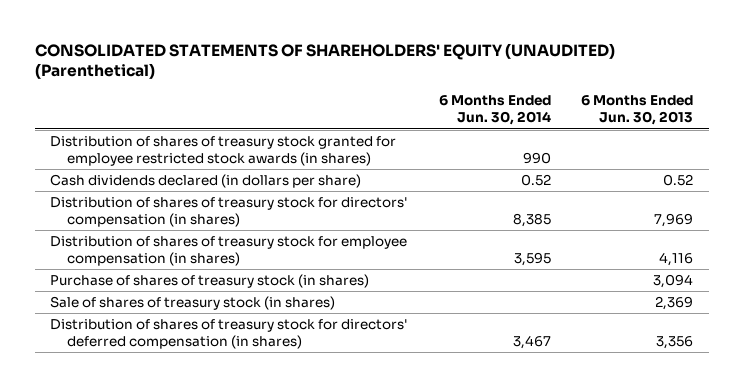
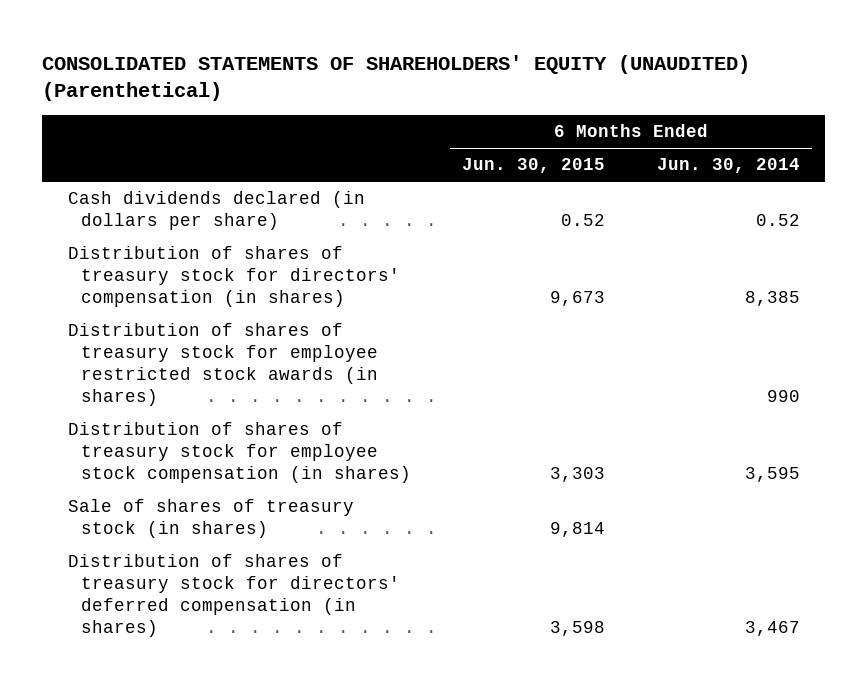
[581,95,694,126] 6 Months Ended Jun. 30, 2013 -> none
none -> [462,158,606,174] Jun. 30, 2015
[50,135,397,166] Distribution of shares of treasury stock granted for employee restricted stock awards (in shares) -> none
[50,273,370,288] Purchase of shares of treasury stock (in shares) -> none
none -> [68,323,379,407] Distribution of shares of treasury stock for employee restricted stock awards (in shares)
[50,235,408,266] Distribution of shares of treasury stock for employee compensation (in shares) -> [68,422,412,484] Distribution of shares of treasury stock for employee stock compensation (in shares)

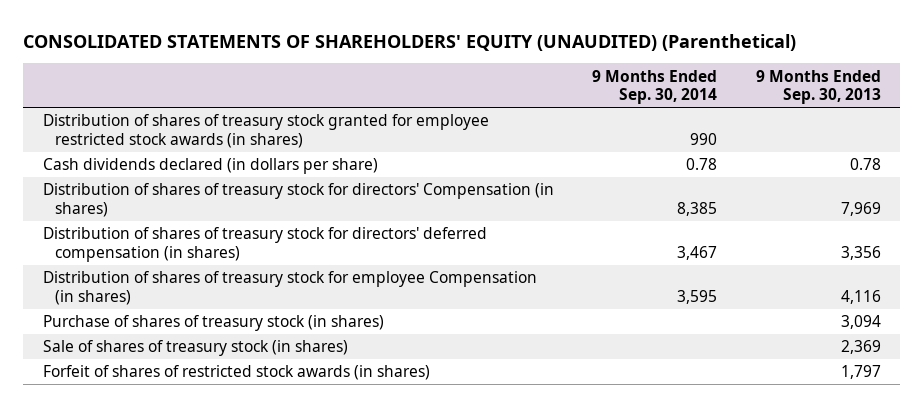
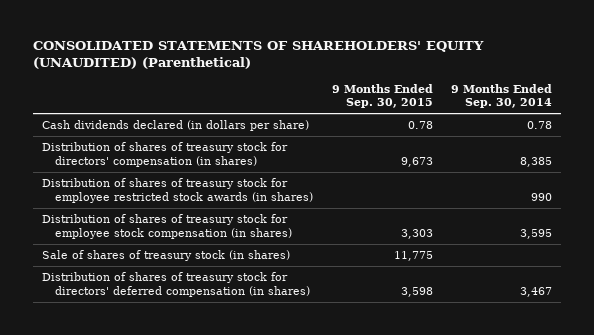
[756,69,882,105] 9 Months Ended Sep. 30, 2013 -> none
none -> [331,83,433,109] 9 Months Ended Sep. 30, 2015
[42,114,489,148] Distribution of shares of treasury stock granted for employee restricted stock awards (in shares) -> none
[42,315,384,332] Purchase of shares of treasury stock (in shares) -> none
[42,183,554,217] Distribution of shares of treasury stock for directors' Compensation (in shares) -> [41,142,288,167] Distribution of shares of treasury stock for directors' compensation (in shares)
none -> [41,178,314,203] Distribution of shares of treasury stock for employee restricted stock awards (in shares)
[42,271,537,305] Distribution of shares of treasury stock for employee Compensation (in shares) -> [41,214,293,239] Distribution of shares of treasury stock for employee stock compensation (in shares)
[42,365,430,381] Forfeit of shares of restricted stock awards (in shares) -> none
[42,227,487,262] Distribution of shares of treasury stock for directors' deferred compensation (in shares) -> [41,272,311,297] Distribution of shares of treasury stock for directors' deferred compensation (in shares)

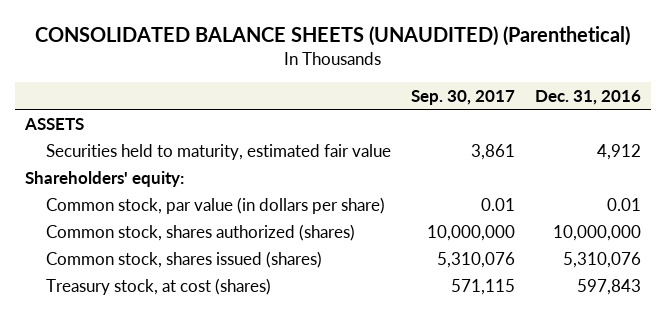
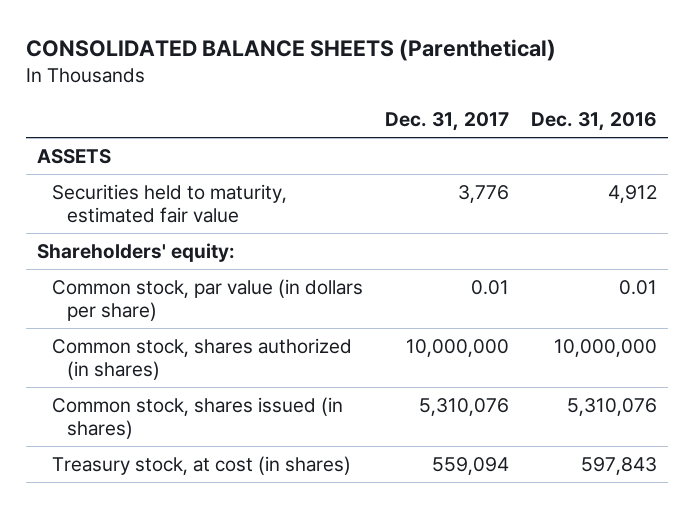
[35,25,631,46] CONSOLIDATED BALANCE SHEETS (UNAUDITED) (Parenthetical) -> [26,39,557,62] CONSOLIDATED BALANCE SHEETS (Parenthetical)
[411,89,516,105] Sep. 30, 2017 -> none
none -> [384,112,509,132] Dec. 31, 2017
[46,223,356,241] Common stock, shares authorized (shares) -> [51,337,352,381] Common stock, shares authorized (in shares)
[46,250,323,268] Common stock, shares issued (shares) -> [51,396,343,440] Common stock, shares issued (in shares)
[46,277,272,295] Treasury stock, at cost (shares) -> [51,455,351,475] Treasury stock, at cost (in shares)

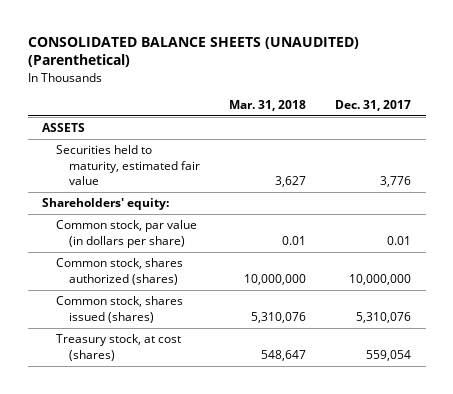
[26,39,557,62] CONSOLIDATED BALANCE SHEETS (Parenthetical) -> [27,36,359,68] CONSOLIDATED BALANCE SHEETS (UNAUDITED) (Parenthetical)
[530,112,657,132] Dec. 31, 2016 -> none
none -> [228,100,306,112] Mar. 31, 2018
[51,337,352,381] Common stock, shares authorized (in shares) -> [55,258,183,285] Common stock, shares authorized (shares)
[51,396,343,440] Common stock, shares issued (in shares) -> [55,296,183,323] Common stock, shares issued (shares)
[51,455,351,475] Treasury stock, at cost (in shares) -> [55,334,181,361] Treasury stock, at cost (shares)
[431,456,509,475] 559,094 -> [366,349,412,361] 559,054

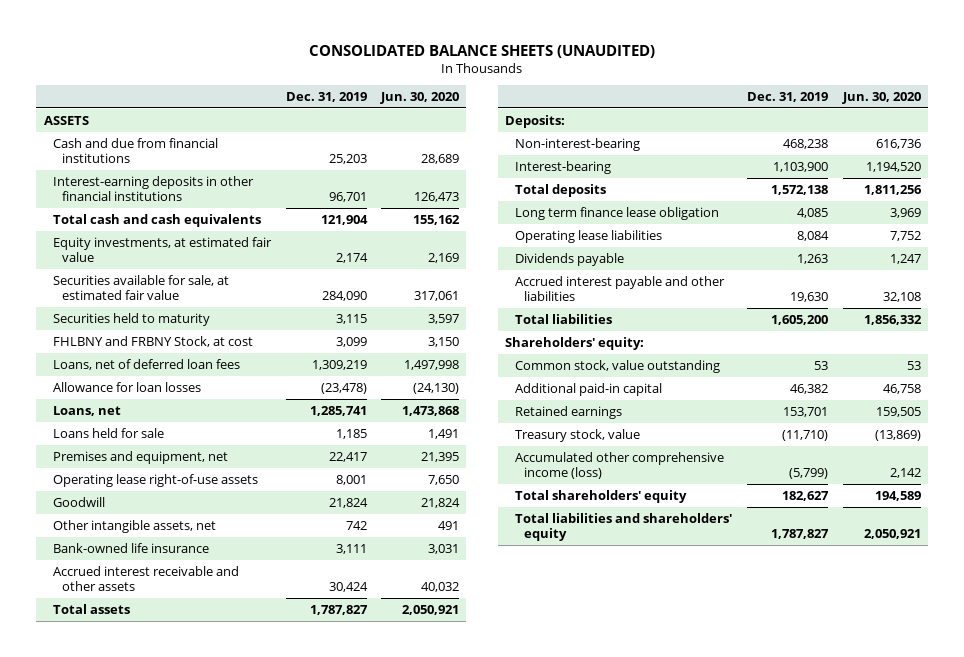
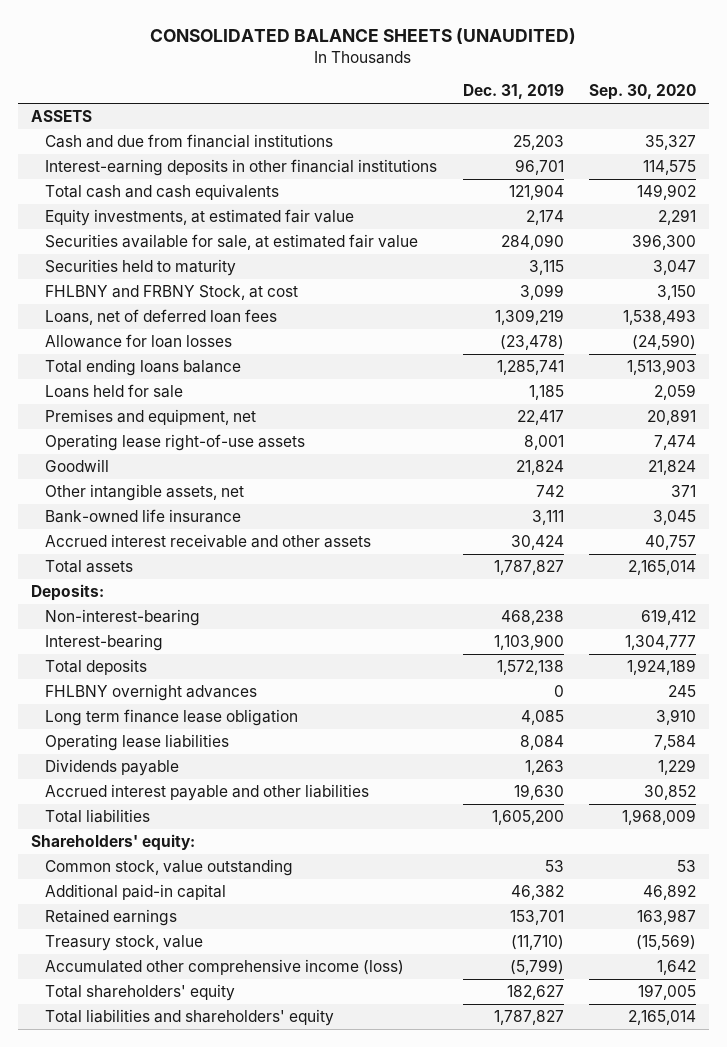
[380,92,460,105] Jun. 30, 2020 -> none
none -> [588,84,696,101] Sep. 30, 2020
[52,405,121,416] Loans, net -> [45,359,242,377] Total ending loans balance
none -> [45,684,258,702] FHLBNY overnight advances

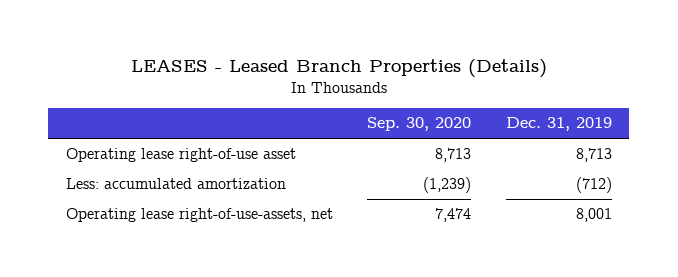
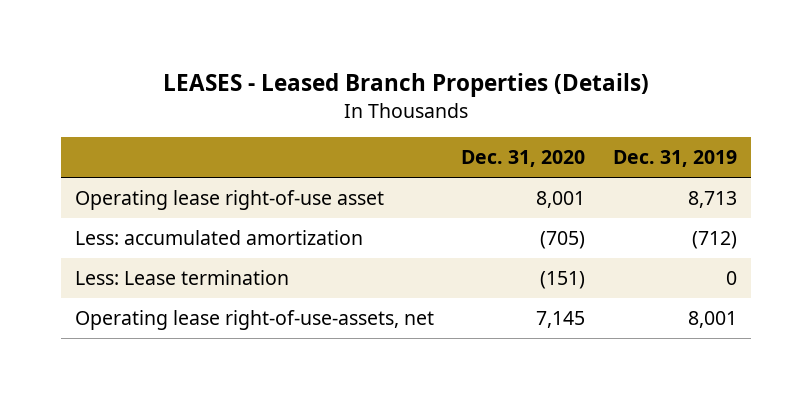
[367,117,472,132] Sep. 30, 2020 -> none
none -> [461,150,586,168] Dec. 31, 2020
none -> [74,270,289,286] Less: Lease termination

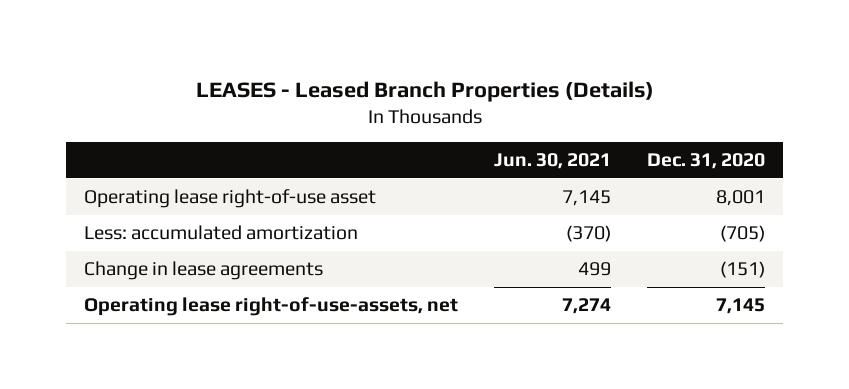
[613,150,738,168] Dec. 31, 2019 -> none
none -> [494,153,612,170] Jun. 30, 2021
[74,270,289,286] Less: Lease termination -> [84,261,324,281] Change in lease agreements

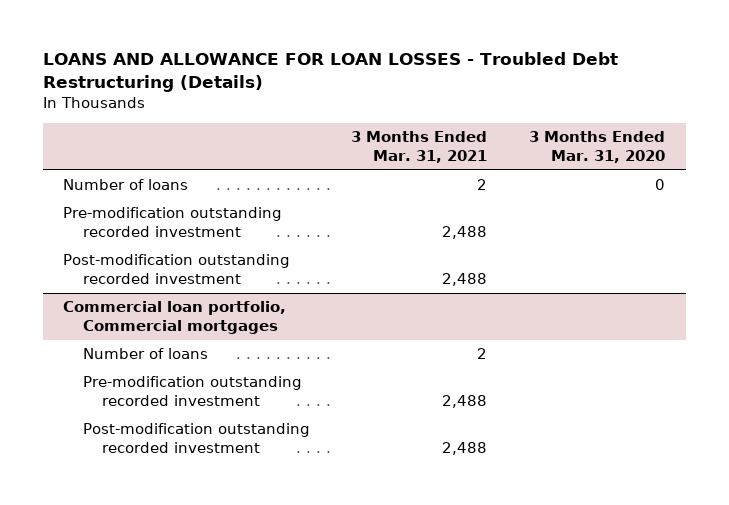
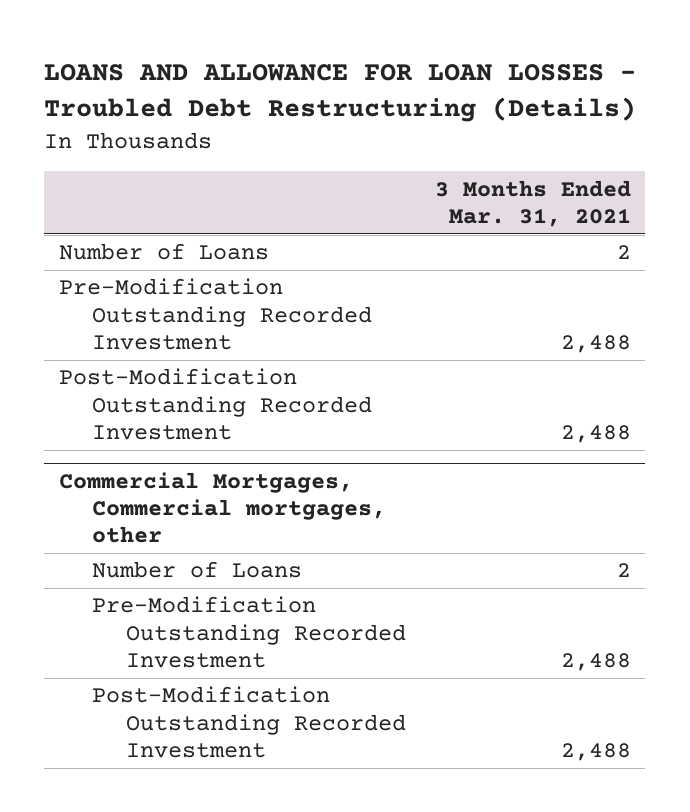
[529,131,666,164] 3 Months Ended Mar. 31, 2020 -> none
[63,301,287,335] Commercial loan portfolio, Commercial mortgages -> none
[63,179,189,191] Number of loans -> [58,243,269,261] Number of Loans
[63,207,283,238] Pre-modification outstanding recorded investment -> [58,278,373,350] Pre-Modification Outstanding Recorded Investment
[63,254,291,285] Post-modification outstanding recorded investment -> [58,368,373,440] Post-Modification Outstanding Recorded Investment
none -> [58,472,387,544] Commercial Mortgages, Commercial mortgages, other
[82,348,208,360] Number of loans -> [92,561,303,579] Number of Loans
[82,376,302,407] Pre-modification outstanding recorded investment -> [92,596,406,668] Pre-Modification Outstanding Recorded Investment
[82,423,310,454] Post-modification outstanding recorded investment -> [92,686,406,758] Post-Modification Outstanding Recorded Investment

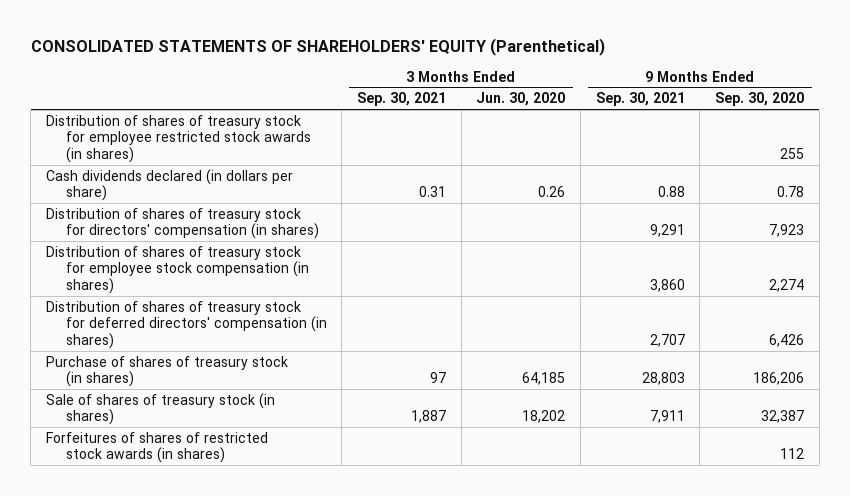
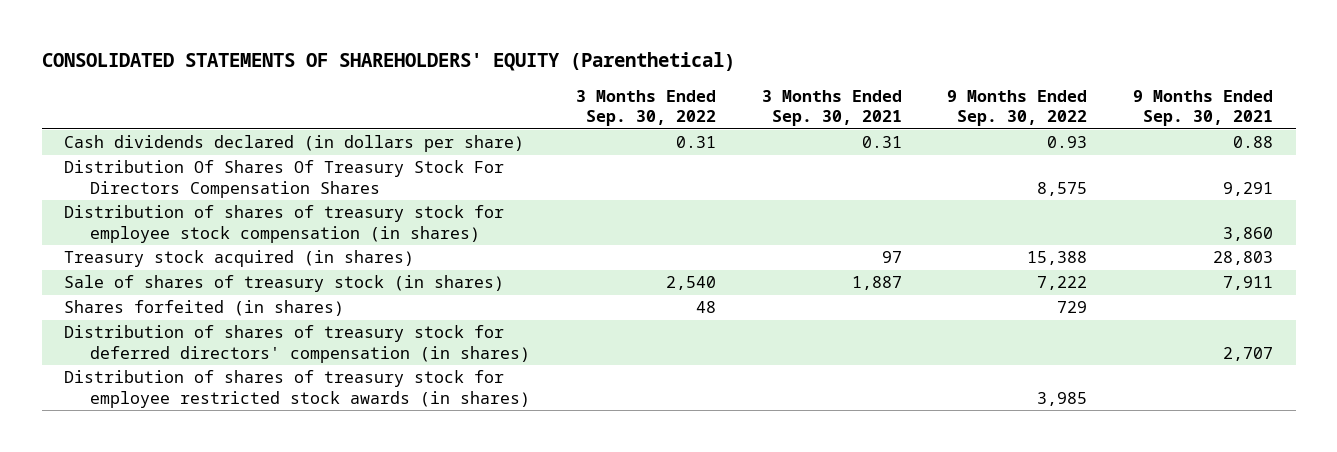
[476,92,566,107] Jun. 30, 2020 -> none
[715,92,805,107] Sep. 30, 2020 -> none
none -> [575,90,716,127] 3 Months Ended Sep. 30, 2022
none -> [947,90,1088,127] 9 Months Ended Sep. 30, 2022
[45,207,319,240] Distribution of shares of treasury stock for directors' compensation (in shares) -> [64,160,505,198] Distribution Of Shares Of Treasury Stock For Directors Compensation Shares
[45,355,288,388] Purchase of shares of treasury stock (in shares) -> [64,250,415,268] Treasury stock acquired (in shares)
[45,431,268,464] Forfeitures of shares of restricted stock awards (in shares) -> none
none -> [64,300,345,317] Shares forfeited (in shares)
[45,300,327,350] Distribution of shares of treasury stock for deferred directors' compensation (in shares) -> [64,325,531,363] Distribution of shares of treasury stock for deferred directors' compensation (in shares)
[45,114,311,164] Distribution of shares of treasury stock for employee restricted stock awards (in shares) -> [64,370,531,408] Distribution of shares of treasury stock for employee restricted stock awards (in shares)

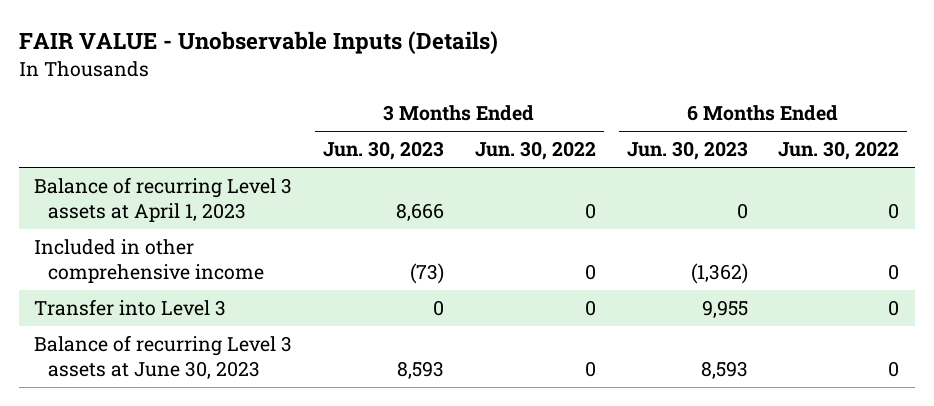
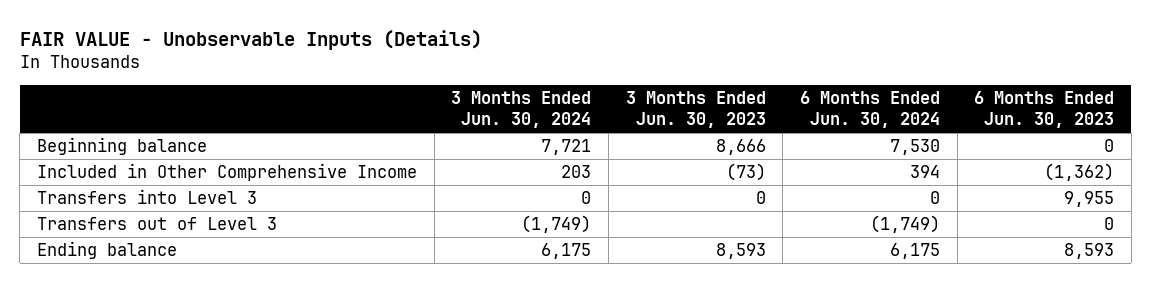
[474,141,596,161] Jun. 30, 2022 -> none
[778,141,900,161] Jun. 30, 2022 -> none
none -> [451,91,592,129] 3 Months Ended Jun. 30, 2024
none -> [799,91,940,129] 6 Months Ended Jun. 30, 2024
[34,177,293,222] Balance of recurring Level 3 assets at April 1, 2023 -> [36,137,207,156] Beginning balance
[34,239,265,283] Included in other comprehensive income -> [36,163,417,182] Included in Other Comprehensive Income
[34,299,227,317] Transfer into Level 3 -> [36,189,257,205] Transfers into Level 3
none -> [36,217,277,231] Transfers out of Level 3
[34,335,293,379] Balance of recurring Level 3 assets at June 30, 2023 -> [36,241,177,260] Ending balance

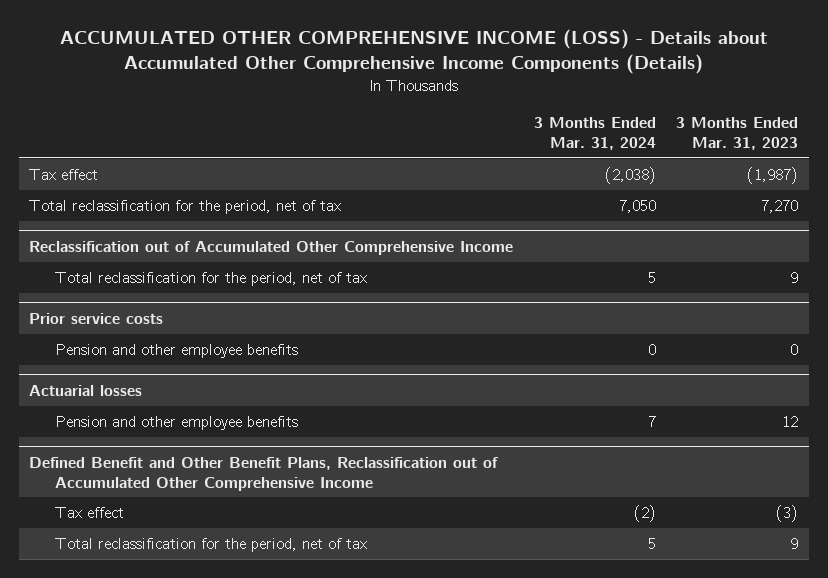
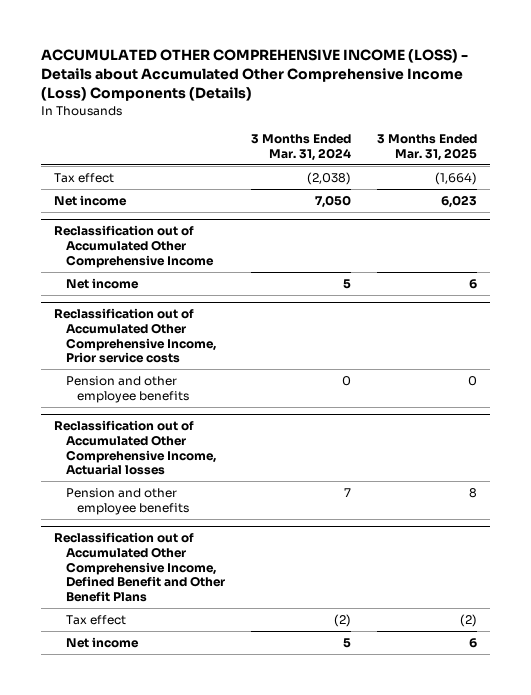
[59,29,768,75] ACCUMULATED OTHER COMPREHENSIVE INCOME (LOSS) - Details about Accumulated Other Comprehensive Income Components (Details) -> [41,49,469,102] ACCUMULATED OTHER COMPREHENSIVE INCOME (LOSS) - Details about Accumulated Other Comprehensive Income (Loss) Components (Details)
[676,117,799,151] 3 Months Ended Mar. 31, 2023 -> none
none -> [376,134,477,161] 3 Months Ended Mar. 31, 2025
[29,199,342,214] Total reclassification for the period, net of tax -> [54,195,128,207] Net income
[29,312,164,324] Prior service costs -> none
[55,271,368,286] Total reclassification for the period, net of tax -> [65,278,139,290] Net income
none -> [54,308,216,364] Reclassification out of Accumulated Other Comprehensive Income, Prior service costs
[29,384,143,396] Actuarial losses -> none
none -> [54,420,216,476] Reclassification out of Accumulated Other Comprehensive Income, Actuarial losses
[29,456,500,491] Defined Benefit and Other Benefit Plans, Reclassification out of Accumulated Other Comprehensive Income -> [54,532,225,602] Reclassification out of Accumulated Other Comprehensive Income, Defined Benefit and Other Benefit Plans
[55,537,368,552] Total reclassification for the period, net of tax -> [65,637,139,649] Net income

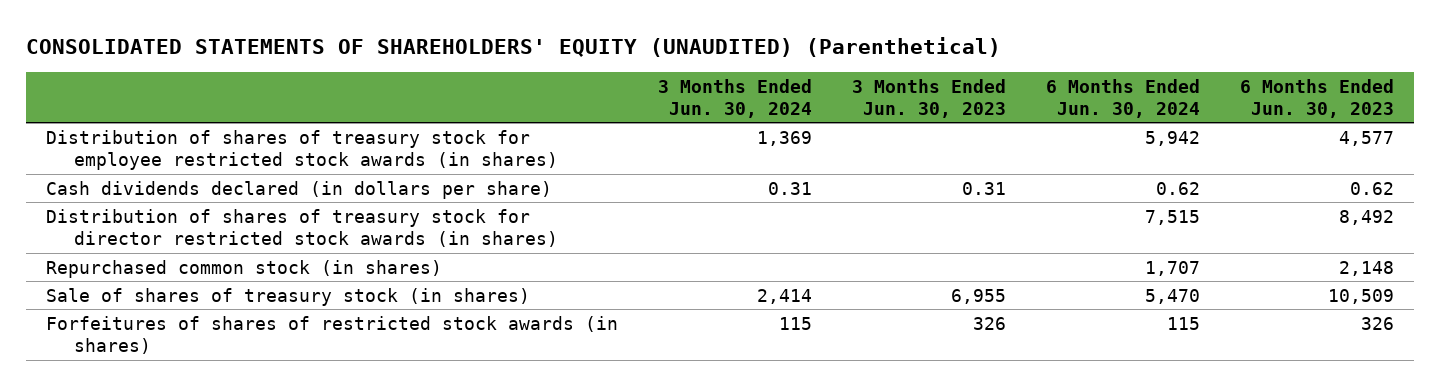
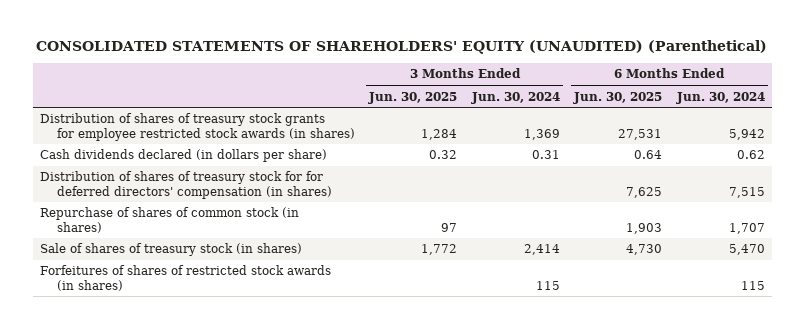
[852,78,1007,118] 3 Months Ended Jun. 30, 2023 -> none
[1240,78,1395,118] 6 Months Ended Jun. 30, 2023 -> none
none -> [368,91,458,104] Jun. 30, 2025
none -> [573,91,663,104] Jun. 30, 2025
[45,129,558,171] Distribution of shares of treasury stock for employee restricted stock awards (in shares) -> [39,113,355,141] Distribution of shares of treasury stock grants for employee restricted stock awards (in shares)
[45,208,558,248] Distribution of shares of treasury stock for director restricted stock awards (in shares) -> [39,171,332,199] Distribution of shares of treasury stock for for deferred directors' compensation (in shares)
[45,259,442,278] Repurchased common stock (in shares) -> [39,207,299,233] Repurchase of shares of common stock (in shares)

